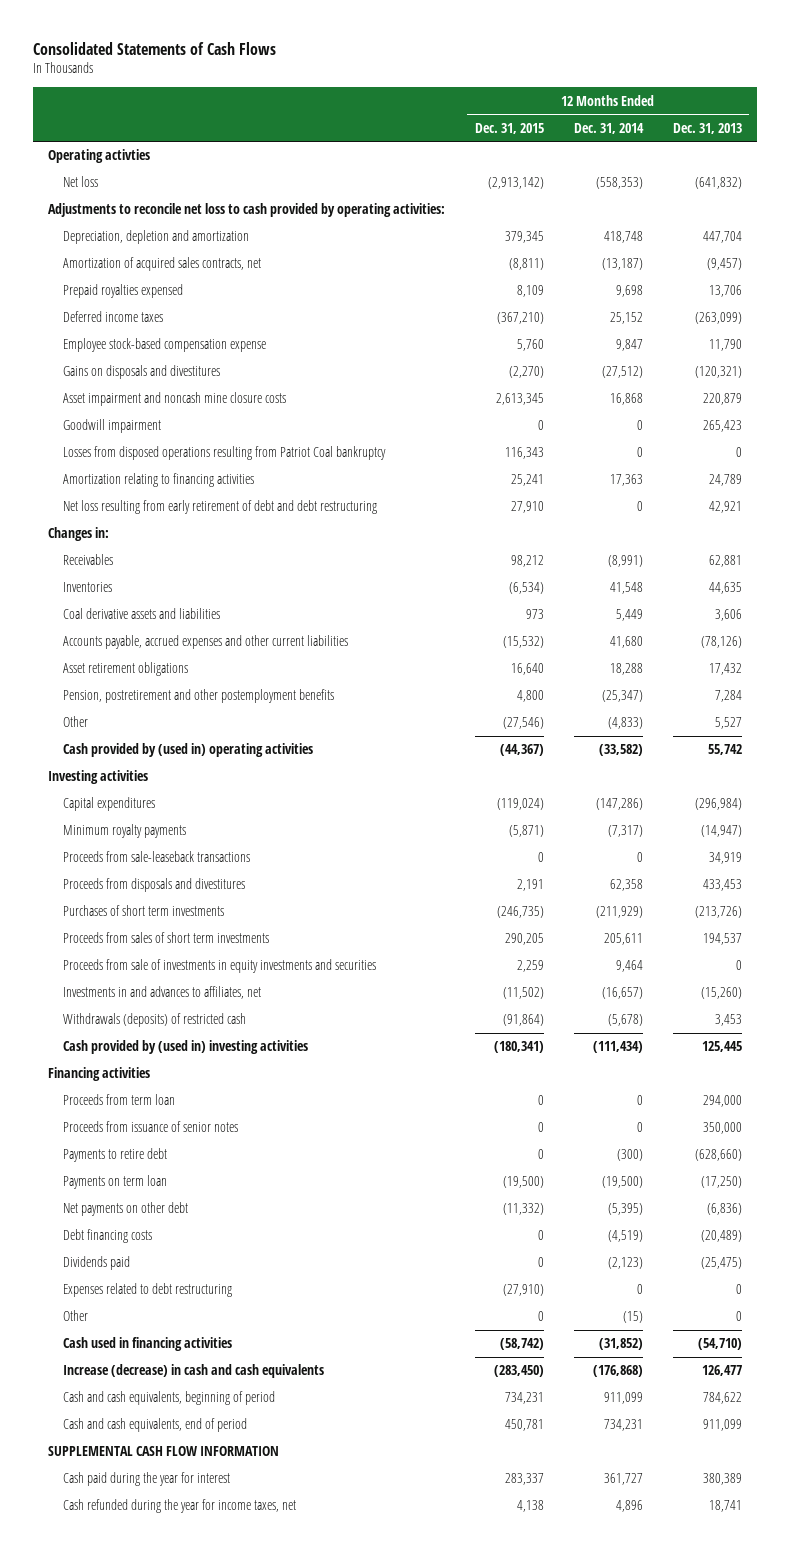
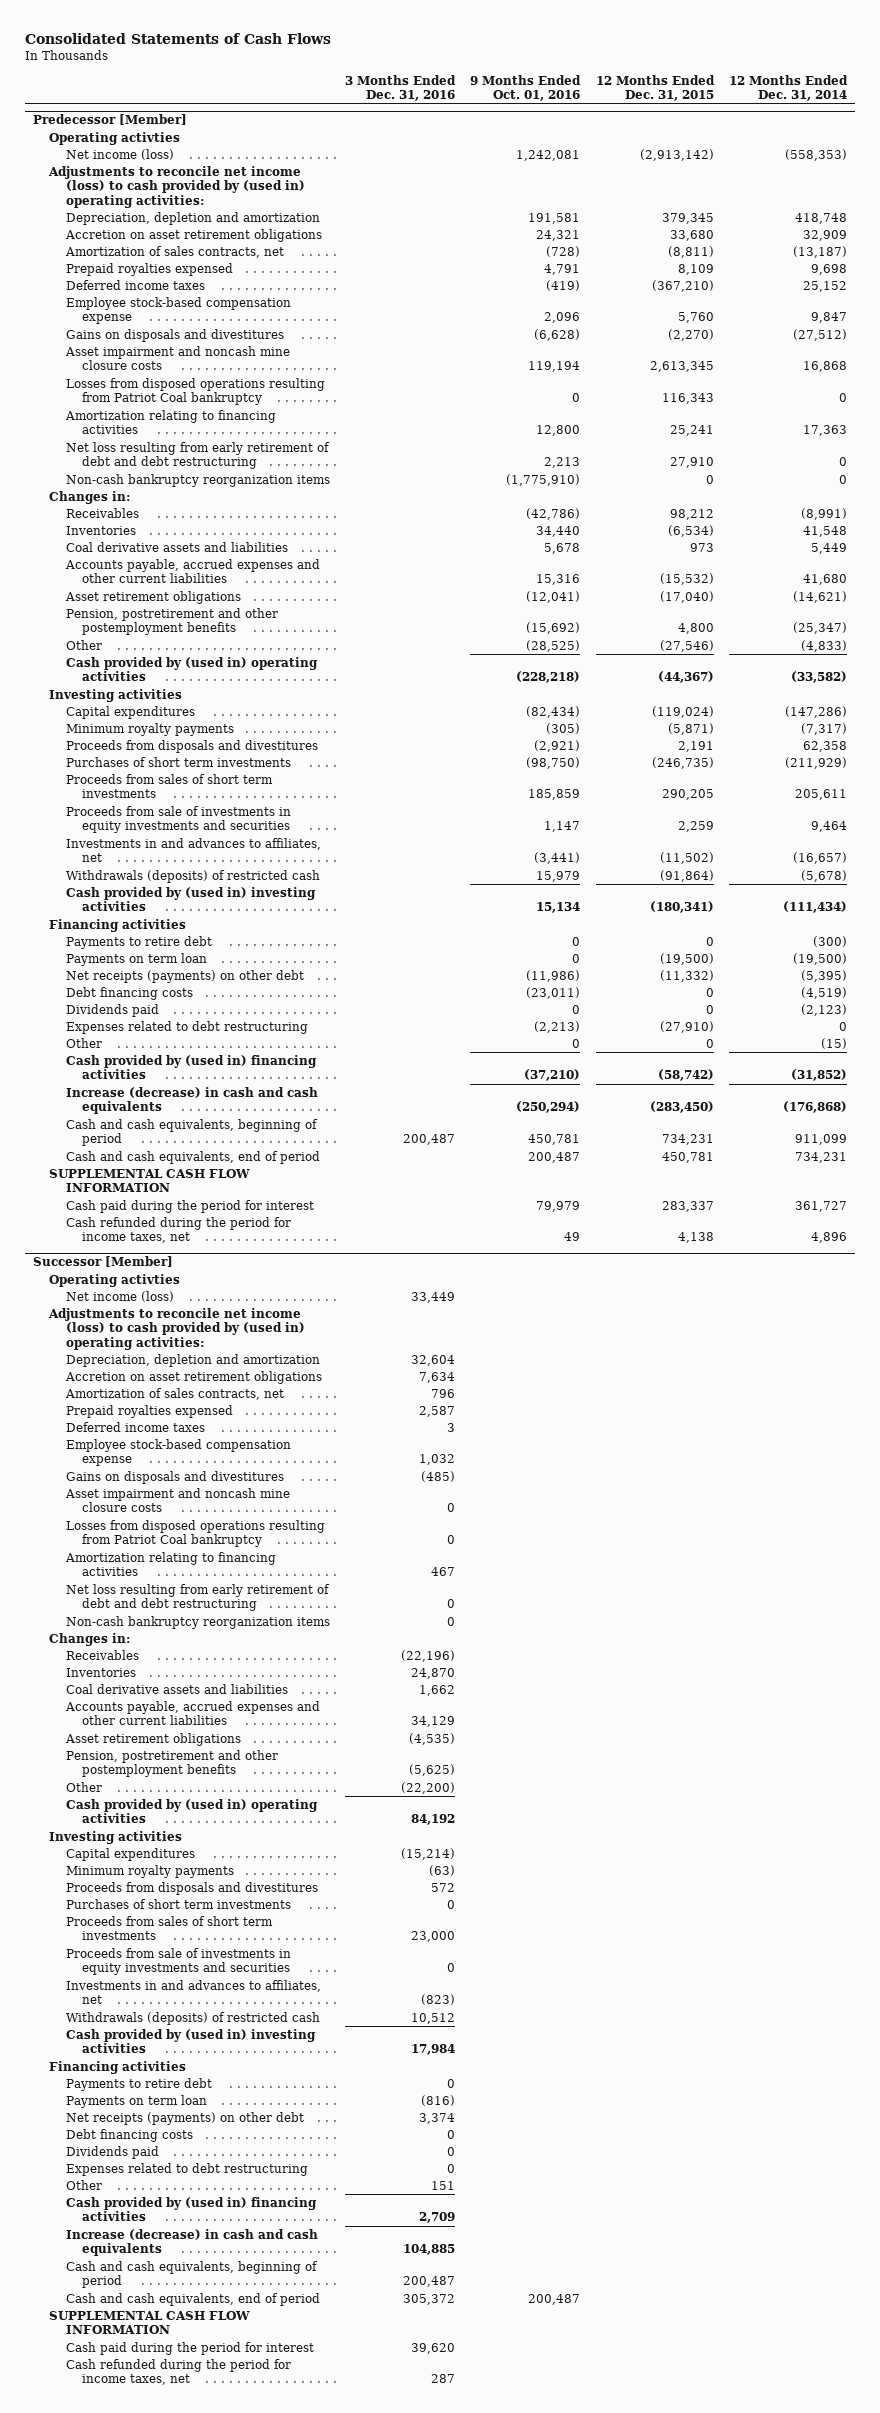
[672,122,742,134] Dec. 31, 2013 -> none
none -> [344,74,456,101] 3 Months Ended Dec. 31, 2016
none -> [470,74,582,101] 9 Months Ended Oct. 01, 2016
none -> [32,114,187,126] Predecessor [Member]
[63,176,99,188] Net loss -> [65,149,174,161] Net income (loss)
[47,203,445,218] Adjustments to reconcile net loss to cash provided by operating activities: -> [48,166,305,208] Adjustments to reconcile net income (loss) to cash provided by (used in) operating activities:
none -> [64,229,322,243] Accretion on asset retirement obligations
[63,257,262,272] Amortization of acquired sales contracts, net -> [64,246,284,259] Amortization of sales contracts, net
[63,419,162,434] Goodwill impairment -> none
none -> [65,474,330,488] Non-cash bankruptcy reorganization items
[510,663,544,676] 16,640 -> [659,591,714,604] (17,040)
[609,663,643,676] 18,288 -> [793,591,848,604] (14,621)
[63,851,251,863] Proceeds from sale-leaseback transactions -> none
[63,1094,176,1106] Proceeds from term loan -> none
[63,1121,239,1133] Proceeds from issuance of senior notes -> none
[63,1202,189,1217] Net payments on other debt -> [65,970,304,984] Net receipts (payments) on other debt
[63,1337,233,1352] Cash used in financing activities -> [65,1055,317,1080] Cash provided by (used in) financing activities
[63,1472,231,1487] Cash paid during the year for interest -> [65,1200,314,1214] Cash paid during the period for interest
[63,1499,297,1514] Cash refunded during the year for income taxes, net -> [65,1217,291,1244] Cash refunded during the period for income taxes, net
none -> [32,1256,173,1268] Successor [Member]
none -> [49,1274,181,1288] Operating activties
none -> [65,1291,174,1303] Net income (loss)
none -> [48,1308,305,1350] Adjustments to reconcile net income (loss) to cash provided by (used in) operating activities:
none -> [65,1354,320,1368] Depreciation, depletion and amortization
none -> [64,1371,322,1385] Accretion on asset retirement obligations
none -> [64,1388,284,1401] Amortization of sales contracts, net
none -> [65,1405,233,1419] Prepaid royalties expensed
none -> [65,1422,205,1433] Deferred income taxes
none -> [65,1439,291,1467] Employee stock-based compensation expense
none -> [65,1471,284,1485] Gains on disposals and divestitures
none -> [64,1488,290,1513] Asset impairment and noncash mine closure costs
none -> [65,1520,325,1548] Losses from disposed operations resulting from Patriot Coal bankruptcy
none -> [64,1552,276,1577] Amortization relating to financing activities
none -> [65,1584,330,1612] Net loss resulting from early retirement of debt and debt restructuring
none -> [65,1616,330,1630] Non-cash bankruptcy reorganization items
none -> [49,1633,131,1647] Changes in:
none -> [65,1650,139,1661] Receivables
none -> [65,1668,136,1678] Inventories
none -> [65,1684,288,1695] Coal derivative assets and liabilities
none -> [64,1701,320,1726] Accounts payable, accrued expenses and other current liabilities
none -> [64,1733,241,1747] Asset retirement obligations
none -> [65,1750,278,1778] Pension, postretirement and other postemployment benefits
none -> [65,1782,102,1793] Other
none -> [65,1799,318,1824] Cash provided by (used in) operating activities
none -> [49,1831,183,1845] Investing activities
none -> [65,1848,195,1862] Capital expenditures
none -> [65,1865,234,1879] Minimum royalty payments
none -> [65,1882,318,1896] Proceeds from disposals and divestitures
none -> [65,1899,291,1910] Purchases of short term investments
none -> [65,1916,273,1941] Proceeds from sales of short term investments
none -> [65,1948,291,1976] Proceeds from sale of investments in equity investments and securities
none -> [65,1980,321,2005] Investments in and advances to affiliates, net
none -> [65,2012,320,2026] Withdrawals (deposits) of restricted cash
none -> [65,2029,316,2054] Cash provided by (used in) investing activities
none -> [49,2061,187,2075] Financing activities
none -> [65,2078,212,2092] Payments to retire debt
none -> [65,2095,207,2109] Payments on term loan
none -> [65,2112,304,2126] Net receipts (payments) on other debt
none -> [65,2129,193,2143] Debt financing costs
none -> [65,2146,159,2160] Dividends paid
none -> [65,2163,308,2177] Expenses related to debt restructuring
none -> [65,2180,102,2191] Other
none -> [65,2197,317,2222] Cash provided by (used in) financing activities
none -> [65,2229,318,2257] Increase (decrease) in cash and cash equivalents
none -> [65,2261,318,2289] Cash and cash equivalents, beginning of period
none -> [65,2293,320,2307] Cash and cash equivalents, end of period
none -> [49,2311,251,2335] SUPPLEMENTAL CASH FLOW INFORMATION
none -> [65,2342,314,2356] Cash paid during the period for interest
none -> [65,2359,291,2386] Cash refunded during the period for income taxes, net

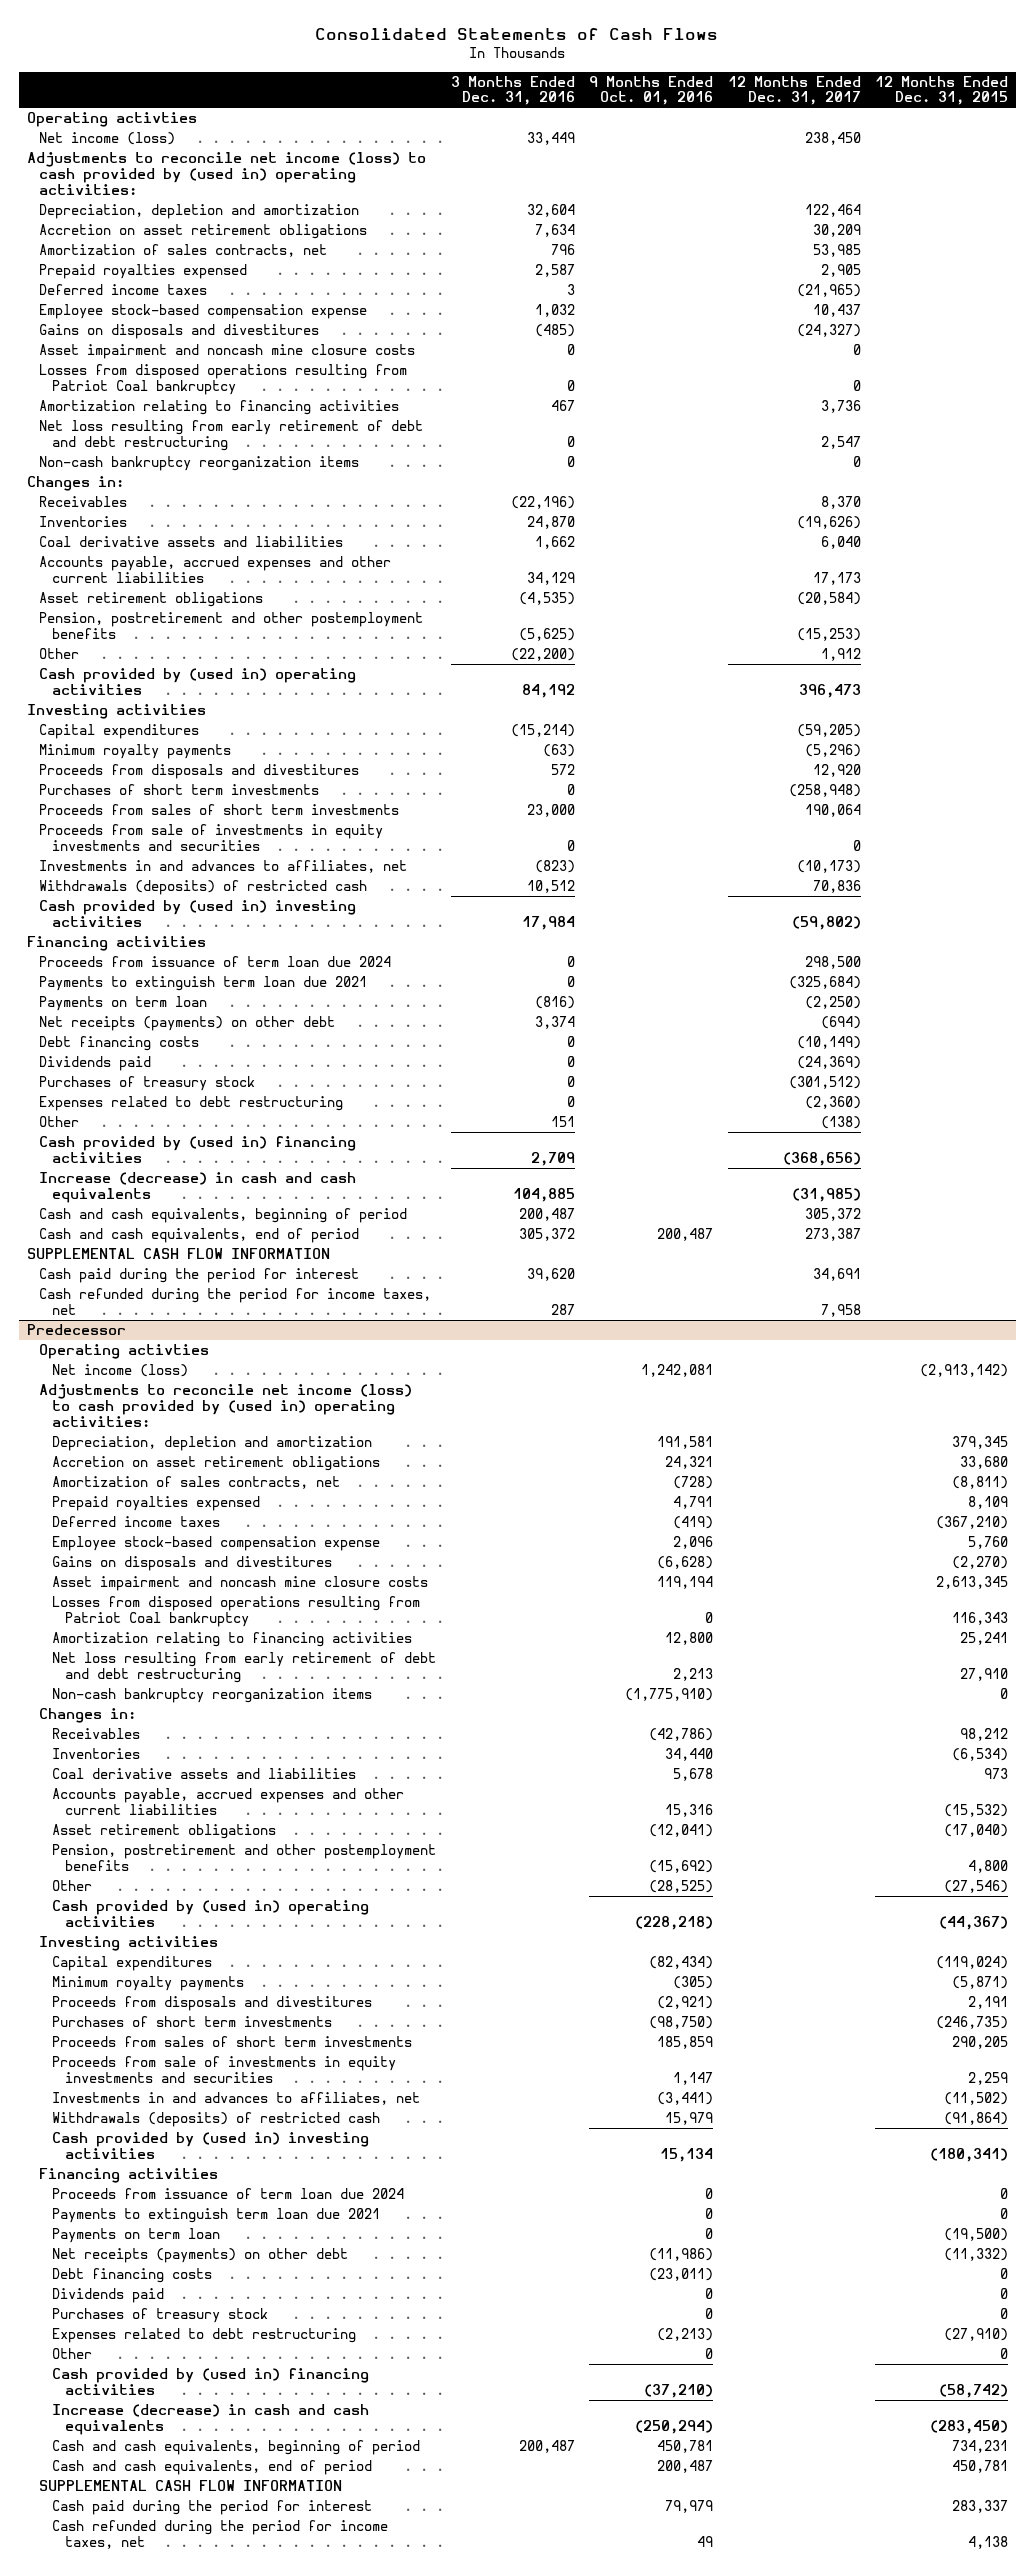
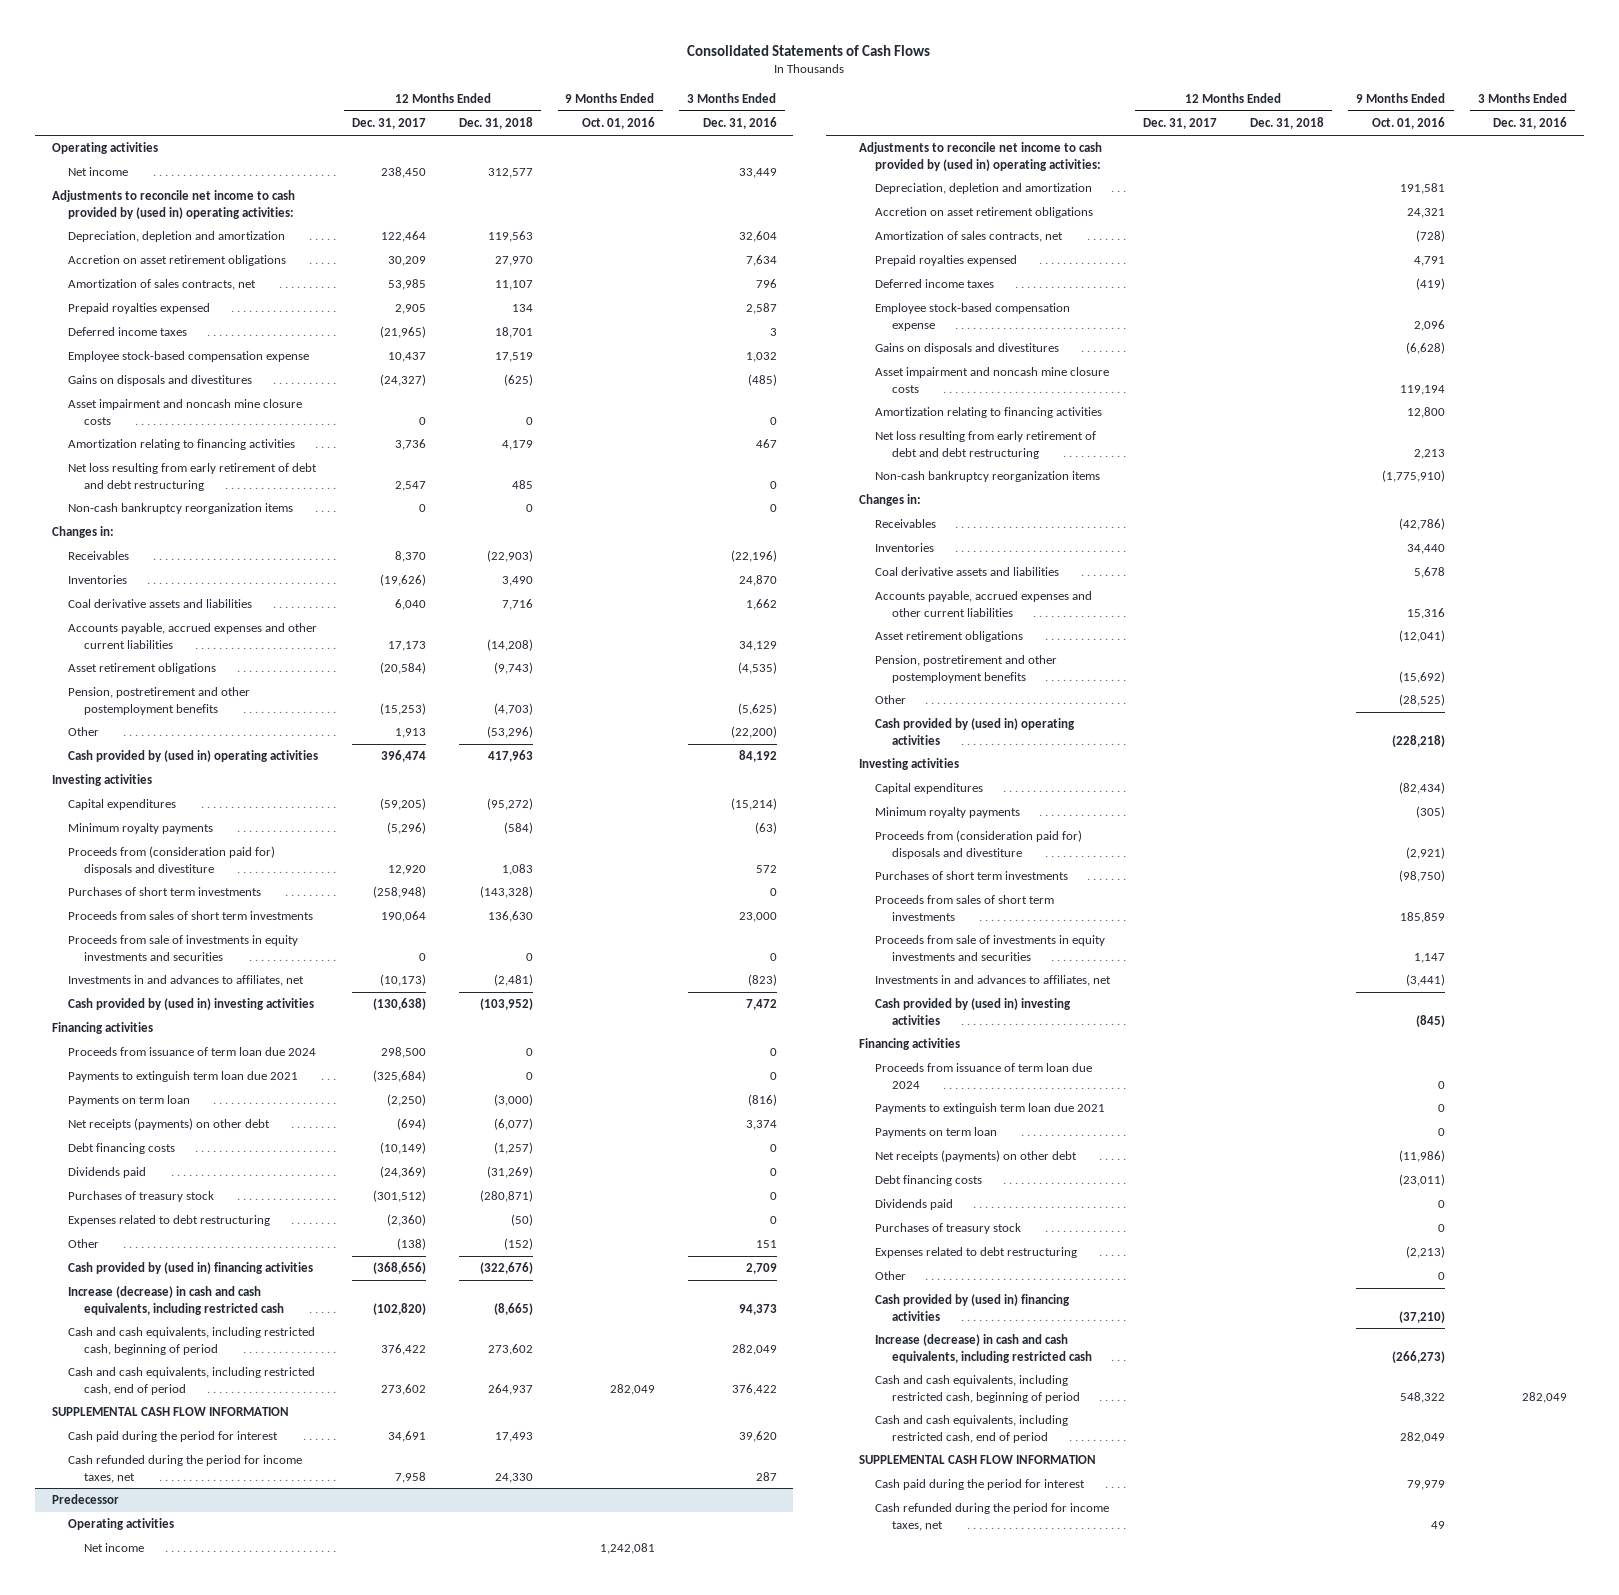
[875,75,1009,106] 12 Months Ended Dec. 31, 2015 -> none
none -> [459,117,534,130] Dec. 31, 2018
[26,112,197,128] Operating activties -> [51,142,158,155] Operating activities
[39,132,176,146] Net income (loss) -> [68,167,129,177] Net income
[26,152,426,195] Adjustments to reconcile net income (loss) to cash provided by (used in) operating activities: -> [51,190,295,219] Adjustments to reconcile net income to cash provided by (used in) operating activities:
[39,364,408,395] Losses from disposed operations resulting from Patriot Coal bankruptcy -> none
[820,648,861,662] 1,912 -> [395,728,427,739] 1,913
[798,683,861,698] 396,473 -> [381,750,427,763] 396,474
[39,764,360,780] Proceeds from disposals and divestitures -> [68,846,276,875] Proceeds from (consideration paid for) disposals and divestiture
[39,880,368,896] Withdrawals (deposits) of restricted cash -> none
[521,915,575,930] 17,984 -> [745,999,777,1011] 7,472
[791,915,861,930] (59,802) -> [373,998,427,1011] (130,638)
[39,1172,357,1203] Increase (decrease) in cash and cash equivalents -> [68,1286,285,1315] Increase (decrease) in cash and cash equivalents, including restricted cash
[512,1187,575,1202] 104,885 -> [738,1303,777,1315] 94,373
[791,1187,861,1202] (31,985) -> [373,1302,427,1315] (102,820)
[39,1208,408,1224] Cash and cash equivalents, beginning of period -> [68,1327,316,1355] Cash and cash equivalents, including restricted cash, beginning of period
[518,1208,575,1222] 200,487 -> [731,1343,777,1355] 282,049
[804,1208,861,1222] 305,372 -> [381,1343,427,1355] 376,422
[39,1228,360,1244] Cash and cash equivalents, end of period -> [68,1367,316,1395] Cash and cash equivalents, including restricted cash, end of period
[518,1228,575,1242] 305,372 -> [731,1383,777,1395] 376,422
[657,1228,714,1242] 200,487 -> [609,1383,655,1395] 282,049
[804,1228,861,1242] 273,387 -> [381,1383,427,1395] 273,602
[39,1344,210,1360] Operating activties -> [68,1518,175,1531] Operating activities
[52,1364,189,1378] Net income (loss) -> [84,1543,145,1553] Net income
[39,1384,413,1427] Adjustments to reconcile net income (loss) to cash provided by (used in) operating activities: -> [858,142,1102,171] Adjustments to reconcile net income to cash provided by (used in) operating activities:
[52,1596,421,1627] Losses from disposed operations resulting from Patriot Coal bankruptcy -> none
[52,1996,373,2012] Proceeds from disposals and divestitures -> [875,830,1083,859] Proceeds from (consideration paid for) disposals and divestiture
[52,2112,381,2128] Withdrawals (deposits) of restricted cash -> none
[660,2147,714,2162] 15,134 -> [1416,1014,1446,1027] (845)
[52,2404,370,2435] Increase (decrease) in cash and cash equivalents -> [875,1334,1092,1363] Increase (decrease) in cash and cash equivalents, including restricted cash
[635,2419,714,2434] (250,294) -> [1392,1350,1446,1363] (266,273)
[52,2440,421,2456] Cash and cash equivalents, beginning of period -> [875,1375,1080,1403] Cash and cash equivalents, including restricted cash, beginning of period
[518,2440,575,2454] 200,487 -> [1522,1391,1568,1403] 282,049
[657,2440,714,2454] 450,781 -> [1400,1391,1446,1403] 548,322
[52,2460,373,2476] Cash and cash equivalents, end of period -> [875,1415,1069,1443] Cash and cash equivalents, including restricted cash, end of period
[657,2460,714,2474] 200,487 -> [1400,1431,1446,1443] 282,049

